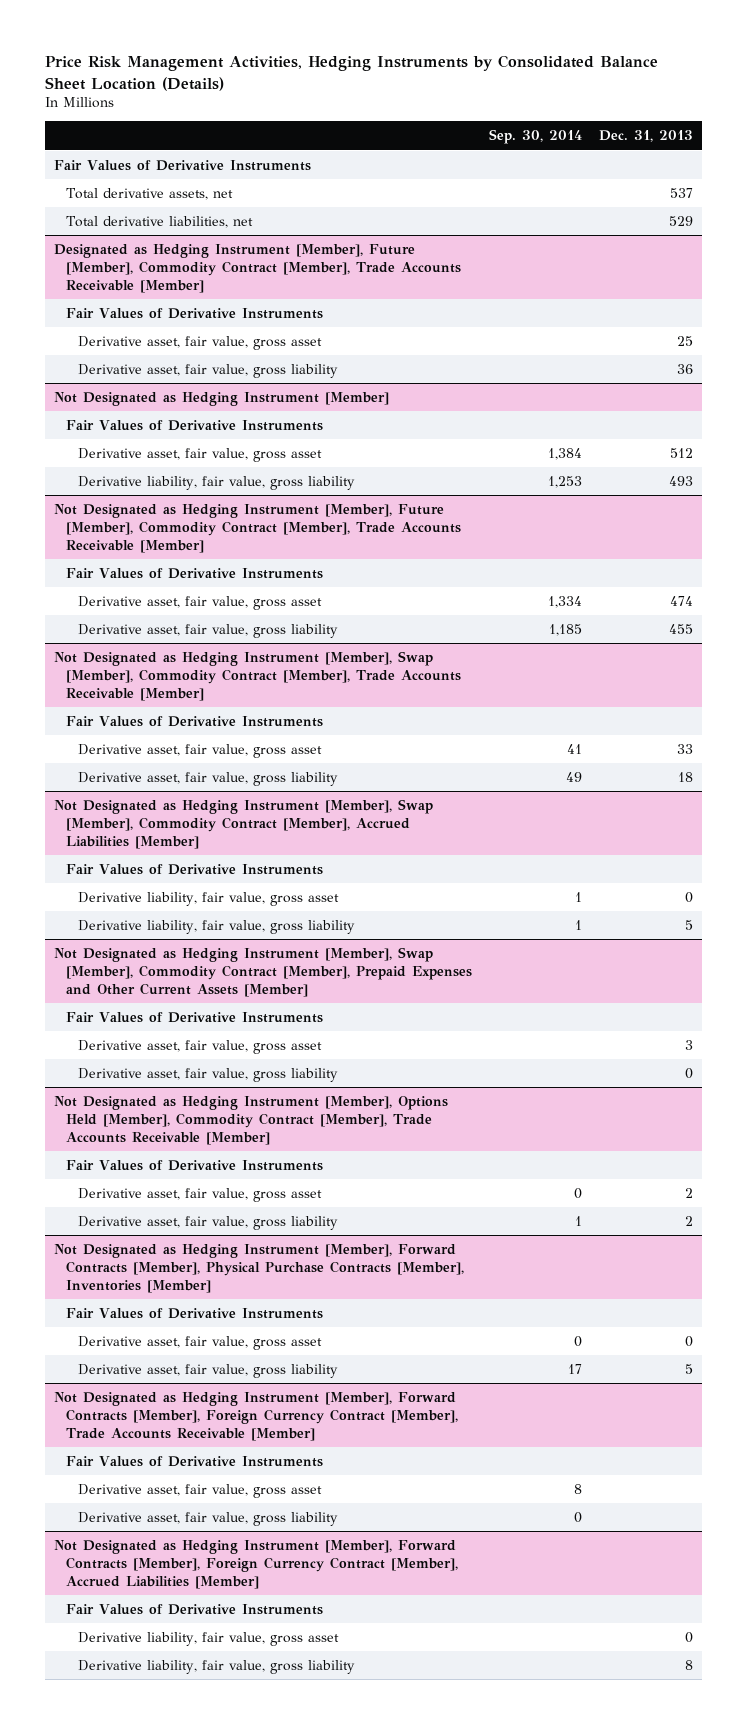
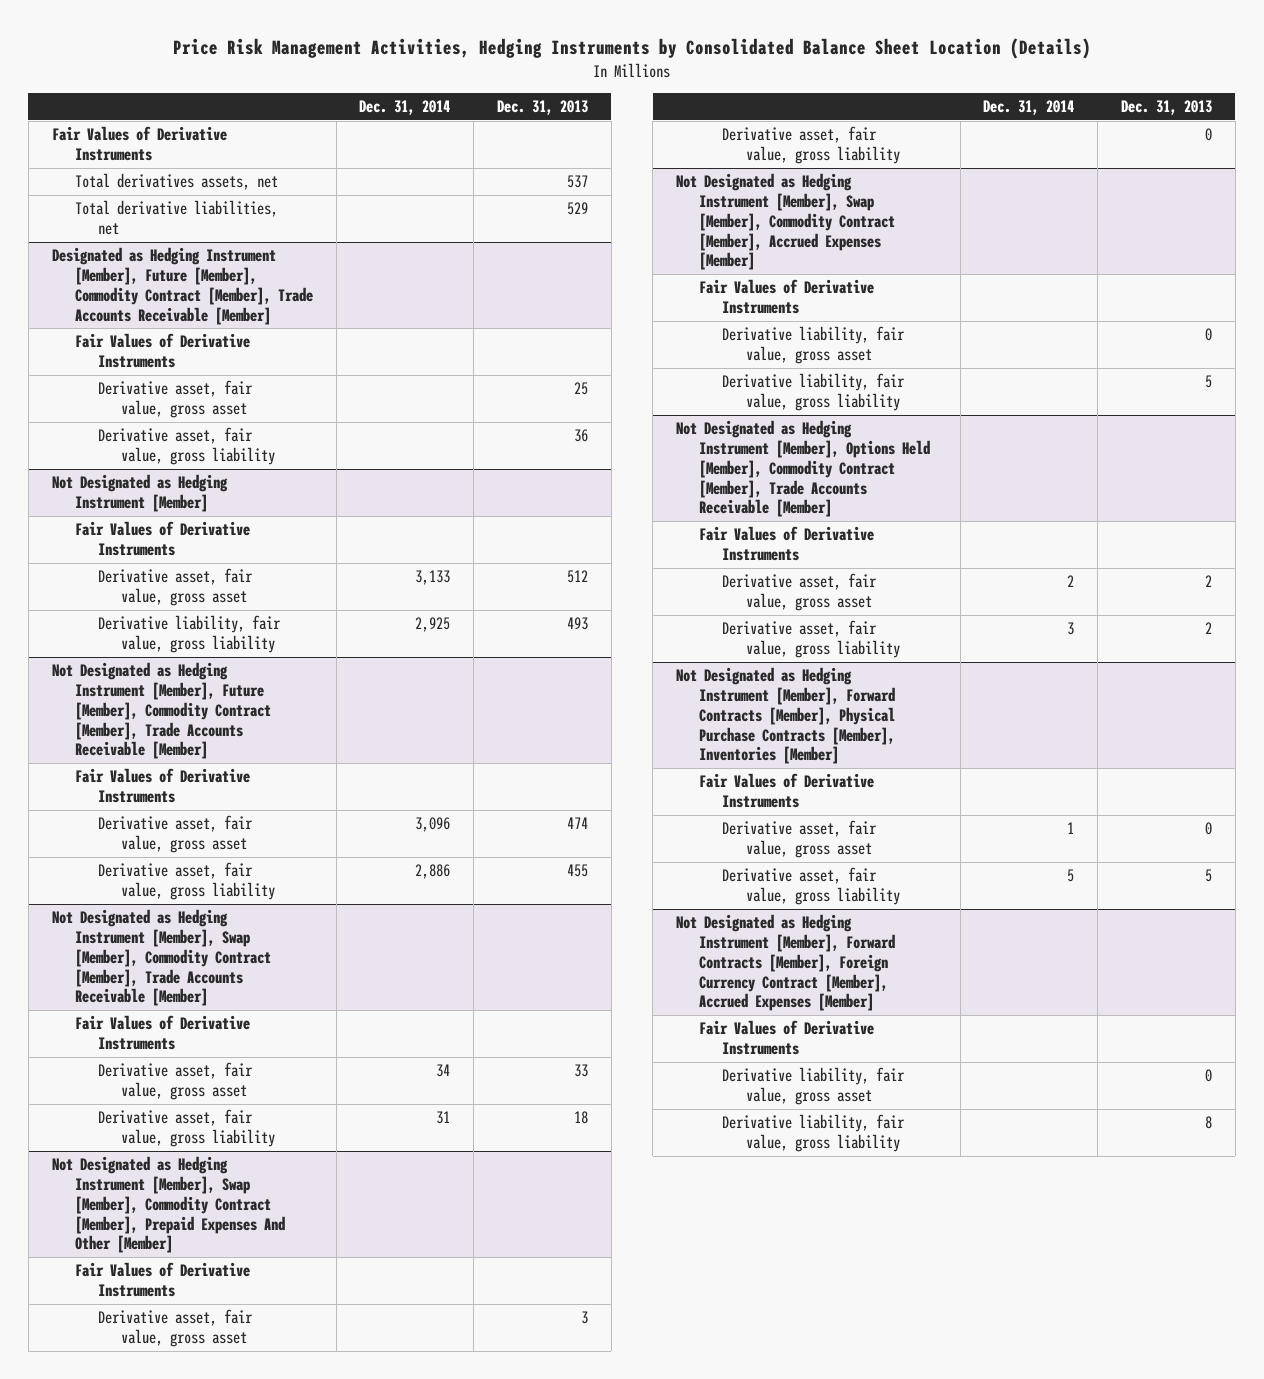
[489,129,583,145] Sep. 30, 2014 -> none
none -> [359,100,451,116] Dec. 31, 2014
[66,188,234,201] Total derivative assets, net -> [74,173,278,191] Total derivatives assets, net
[53,799,433,849] Not Designated as Hedging Instrument [Member], Swap [Member], Commodity Contract [Member], Accrued Liabilities [Member] -> none
[66,864,324,876] Fair Values of Derivative Instruments -> none
[78,892,340,907] Derivative liability, fair value, gross asset -> none
[78,920,356,935] Derivative liability, fair value, gross liability -> none
[53,947,473,997] Not Designated as Hedging Instrument [Member], Swap [Member], Commodity Contract [Member], Prepaid Expenses and Other Current Assets [Member] -> [51,1156,285,1254] Not Designated as Hedging Instrument [Member], Swap [Member], Commodity Contract [Member], Prepaid Expenses And Other [Member]
none -> [675,173,895,271] Not Designated as Hedging Instrument [Member], Swap [Member], Commodity Contract [Member], Accrued Expenses [Member]
none -> [698,279,874,314] Fair Values of Derivative Instruments
none -> [722,326,906,364] Derivative liability, fair value, gross asset
none -> [722,373,906,411] Derivative liability, fair value, gross liability
[53,1392,459,1441] Not Designated as Hedging Instrument [Member], Forward Contracts [Member], Foreign Currency Contract [Member], Trade Accounts Receivable [Member] -> none
[66,1456,324,1468] Fair Values of Derivative Instruments -> none
[78,1484,323,1499] Derivative asset, fair value, gross asset -> none
[78,1512,339,1527] Derivative asset, fair value, gross liability -> none
[53,1540,459,1589] Not Designated as Hedging Instrument [Member], Forward Contracts [Member], Foreign Currency Contract [Member], Accrued Liabilities [Member] -> [675,914,895,1012] Not Designated as Hedging Instrument [Member], Forward Contracts [Member], Foreign Currency Contract [Member], Accrued Expenses [Member]

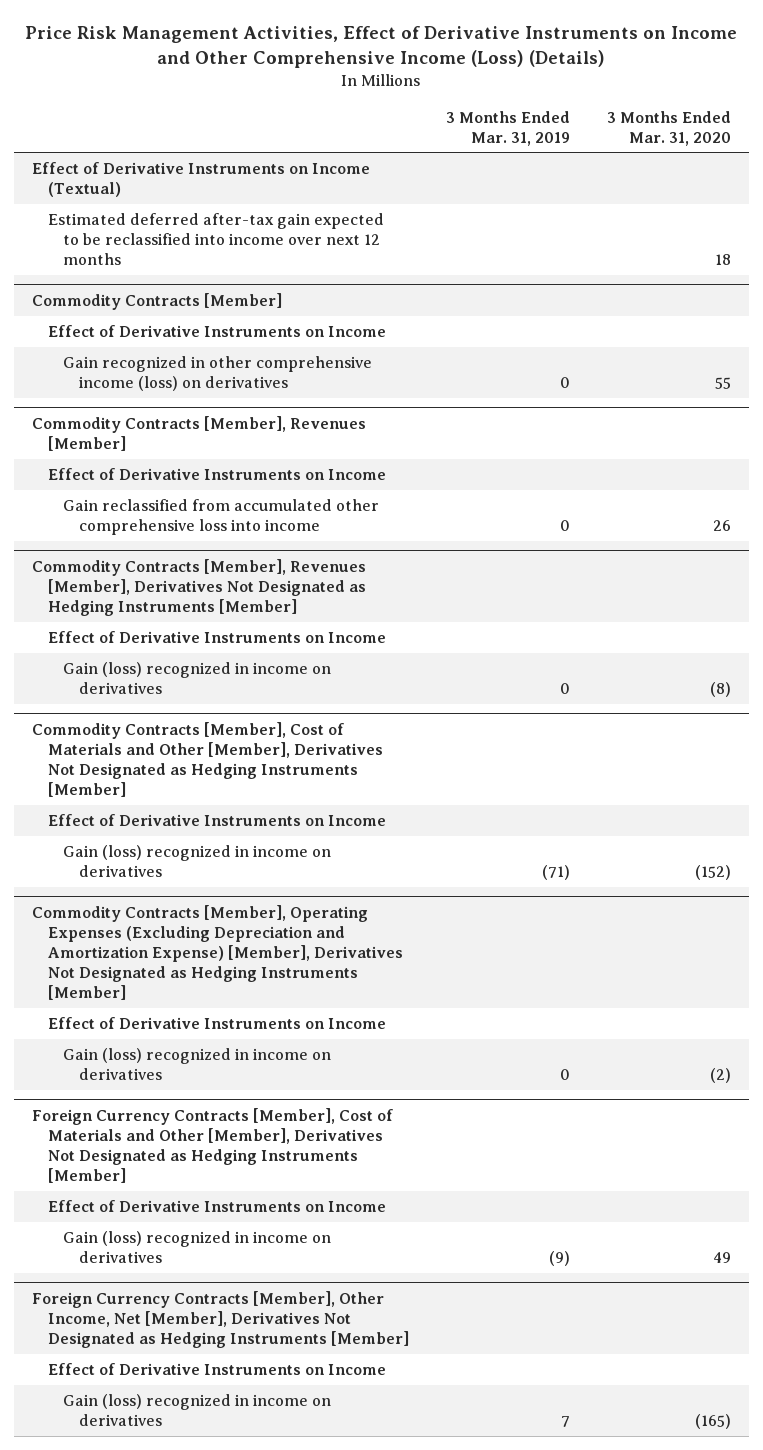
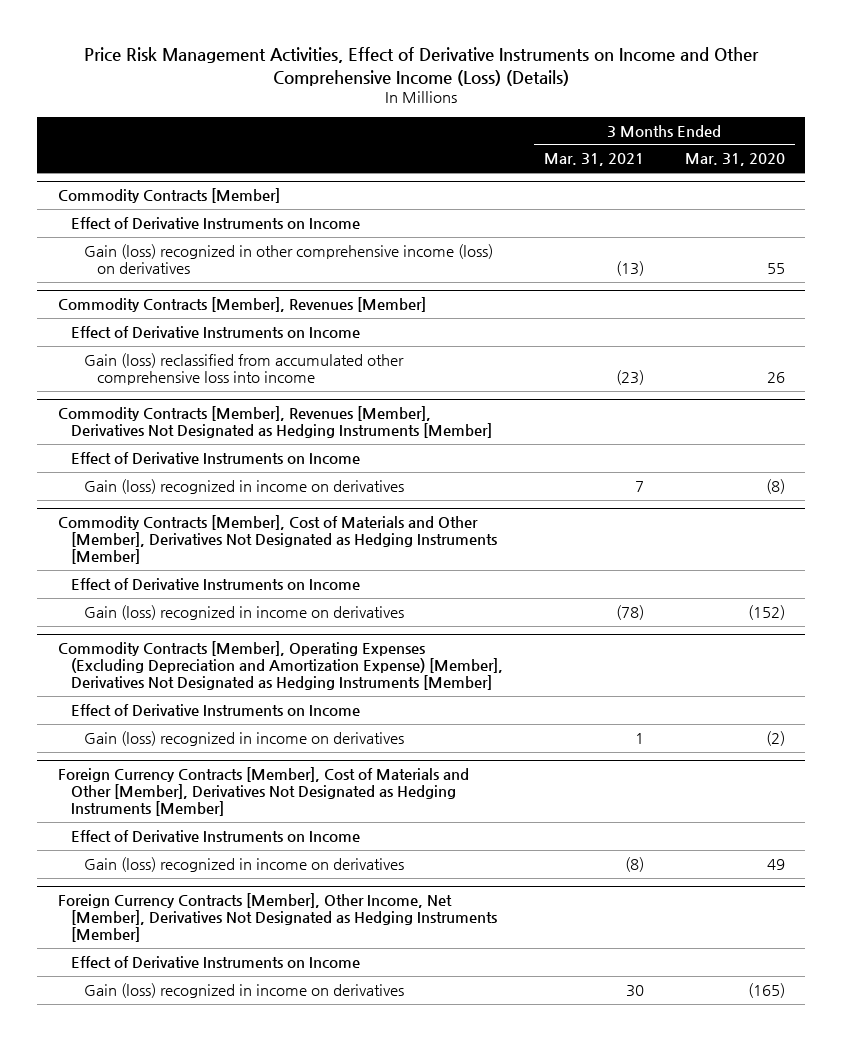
[445,110,570,146] 3 Months Ended Mar. 31, 2019 -> none
none -> [543,153,644,167] Mar. 31, 2021
[32,161,371,197] Effect of Derivative Instruments on Income (Textual) -> none
[47,212,384,265] Estimated deferred after-tax gain expected to be reclassified into income over next 12 months -> none
[63,355,373,391] Gain recognized in other comprehensive income (loss) on derivatives -> [83,243,493,274] Gain (loss) recognized in other comprehensive income (loss) on derivatives
[63,498,380,535] Gain reclassified from accumulated other comprehensive loss into income -> [83,352,404,385] Gain (loss) reclassified from accumulated other comprehensive loss into income

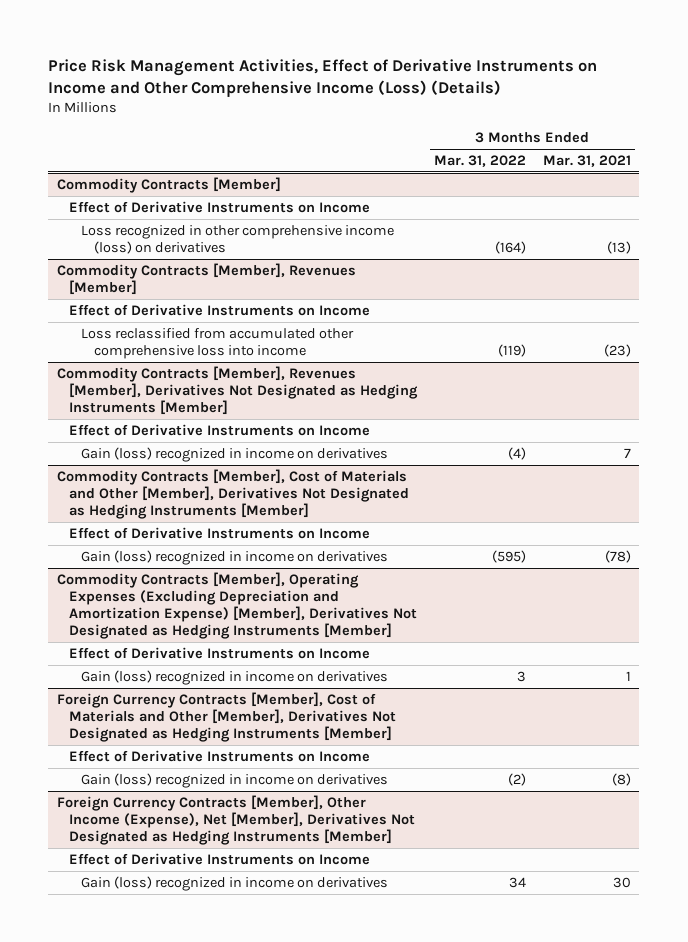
[684,153,785,167] Mar. 31, 2020 -> none
none -> [434,154,527,167] Mar. 31, 2022
[83,243,493,274] Gain (loss) recognized in other comprehensive income (loss) on derivatives -> [81,224,395,255] Loss recognized in other comprehensive income (loss) on derivatives
[83,352,404,385] Gain (loss) reclassified from accumulated other comprehensive loss into income -> [81,327,355,360] Loss reclassified from accumulated other comprehensive loss into income
[57,893,497,942] Foreign Currency Contracts [Member], Other Income, Net [Member], Derivatives Not Designated as Hedging Instruments [Member] -> [56,794,416,846] Foreign Currency Contracts [Member], Other Income (Expense), Net [Member], Derivatives Not Designated as Hedging Instruments [Member]

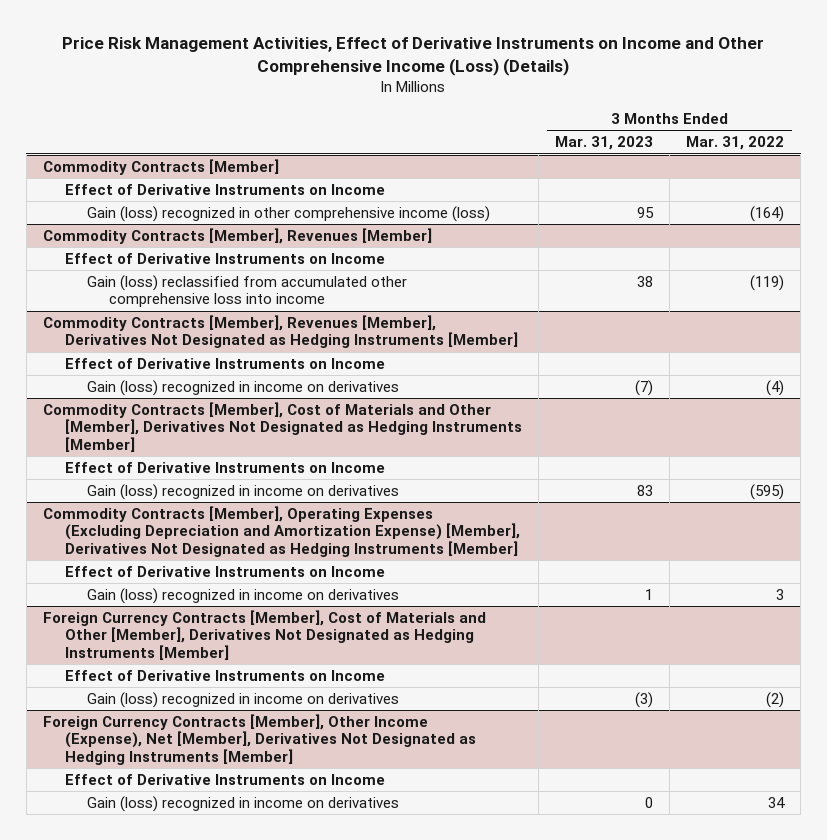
[542,154,631,167] Mar. 31, 2021 -> none
none -> [555,136,654,151] Mar. 31, 2023
[81,224,395,255] Loss recognized in other comprehensive income (loss) on derivatives -> [87,205,491,222] Gain (loss) recognized in other comprehensive income (loss)
[81,327,355,360] Loss reclassified from accumulated other comprehensive loss into income -> [87,274,408,308] Gain (loss) reclassified from accumulated other comprehensive loss into income

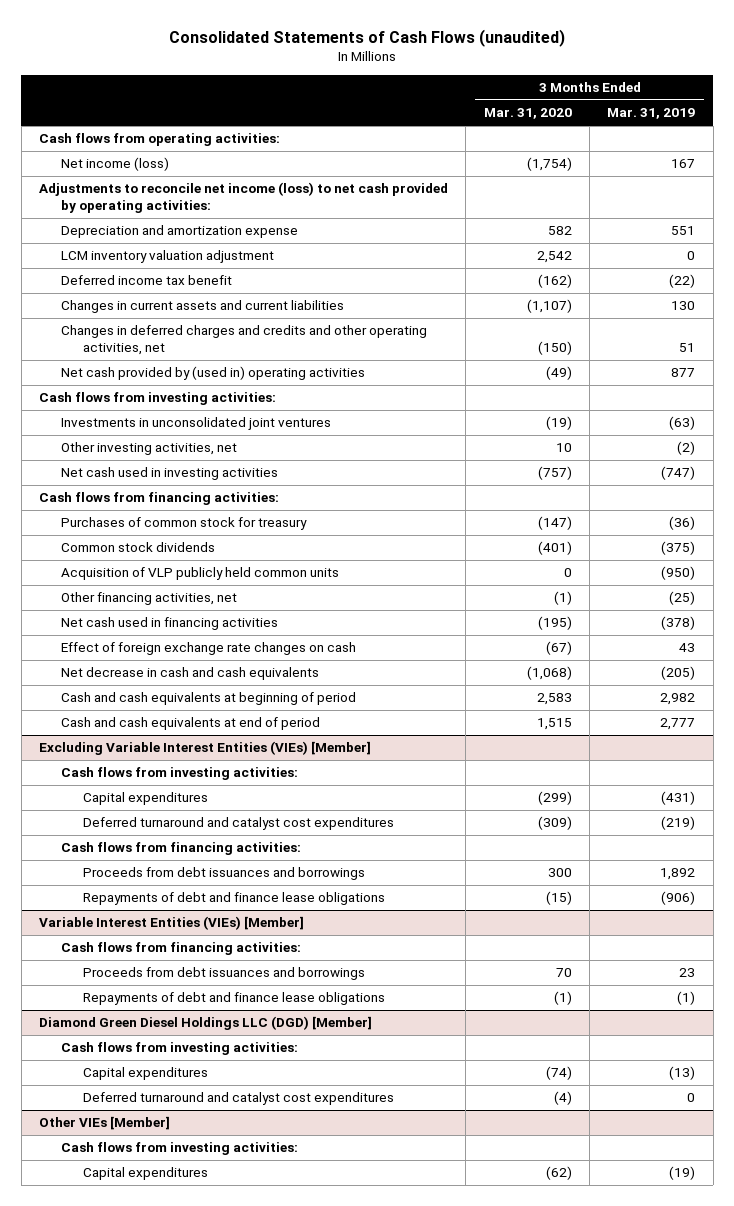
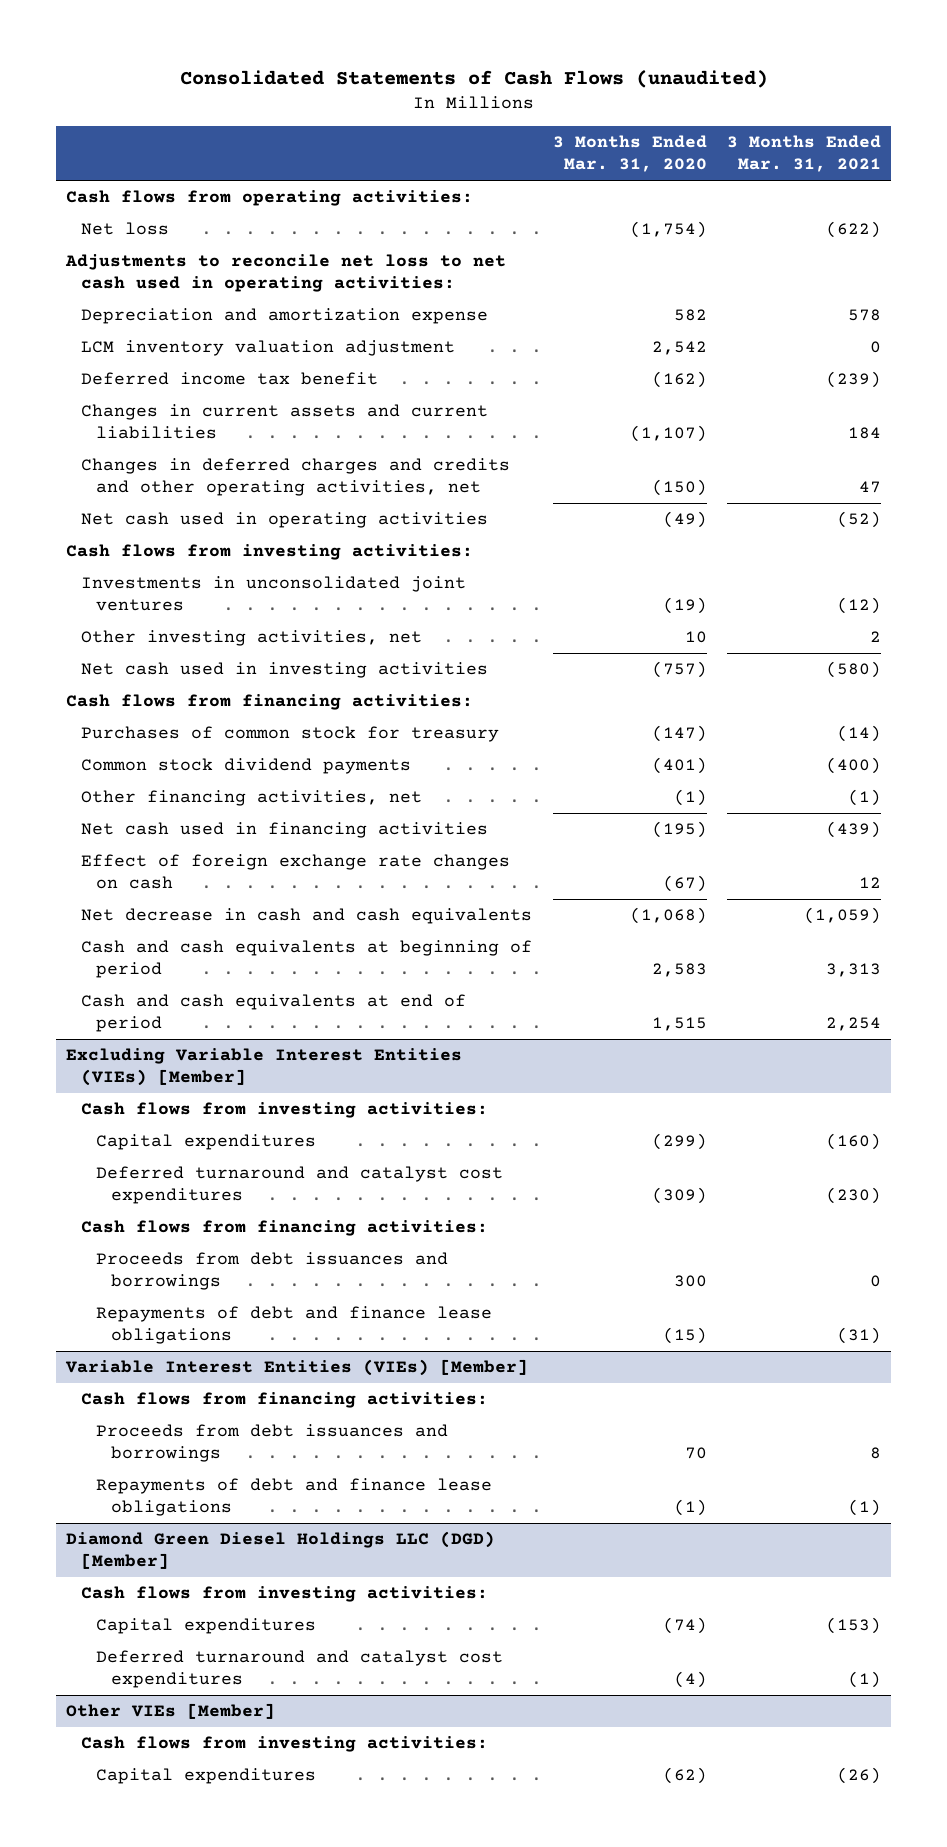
[607,108,696,120] Mar. 31, 2019 -> none
none -> [726,135,881,173] 3 Months Ended Mar. 31, 2021
[60,157,169,172] Net income (loss) -> [81,222,170,236] Net loss
[39,182,449,214] Adjustments to reconcile net income (loss) to net cash provided by operating activities: -> [65,254,507,293] Adjustments to reconcile net loss to net cash used in operating activities:
[60,366,365,381] Net cash provided by (used in) operating activities -> [81,512,489,529] Net cash used in operating activities
[60,567,339,581] Acquisition of VLP publicly held common units -> none
[60,542,215,553] Common stock dividends -> [81,758,412,775] Common stock dividend payments

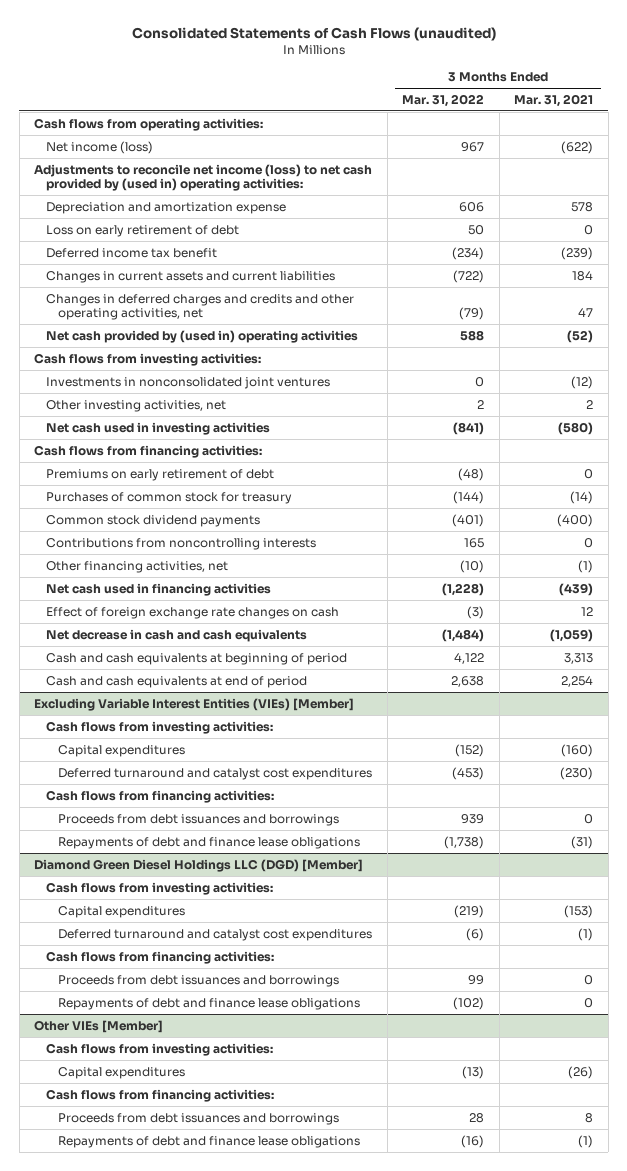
[552,135,707,173] 3 Months Ended Mar. 31, 2020 -> none
none -> [402,93,485,107] Mar. 31, 2022
[81,222,170,236] Net loss -> [46,140,154,154] Net income (loss)
[65,254,507,293] Adjustments to reconcile net loss to net cash used in operating activities: -> [34,163,373,192] Adjustments to reconcile net income (loss) to net cash provided by (used in) operating activities:
[81,340,456,357] LCM inventory valuation adjustment -> none
none -> [46,224,240,237] Loss on early retirement of debt
[81,512,489,529] Net cash used in operating activities -> [46,329,359,343] Net cash provided by (used in) operating activities
[81,576,467,612] Investments in unconsolidated joint ventures -> [46,376,331,389] Investments in nonconsolidated joint ventures
none -> [46,468,275,481] Premiums on early retirement of debt
none -> [46,537,317,550] Contributions from noncontrolling interests
[65,1359,529,1377] Variable Interest Entities (VIEs) [Member] -> none
[81,1392,489,1409] Cash flows from financing activities: -> none
[96,1424,449,1463] Proceeds from debt issuances and borrowings -> none
[96,1478,493,1517] Repayments of debt and finance lease obligations -> none
none -> [46,950,275,964] Cash flows from financing activities:
none -> [58,974,340,987] Proceeds from debt issuances and borrowings
none -> [58,997,361,1010] Repayments of debt and finance lease obligations
none -> [46,1088,275,1102] Cash flows from financing activities:
none -> [58,1112,340,1125] Proceeds from debt issuances and borrowings
none -> [58,1135,361,1148] Repayments of debt and finance lease obligations

